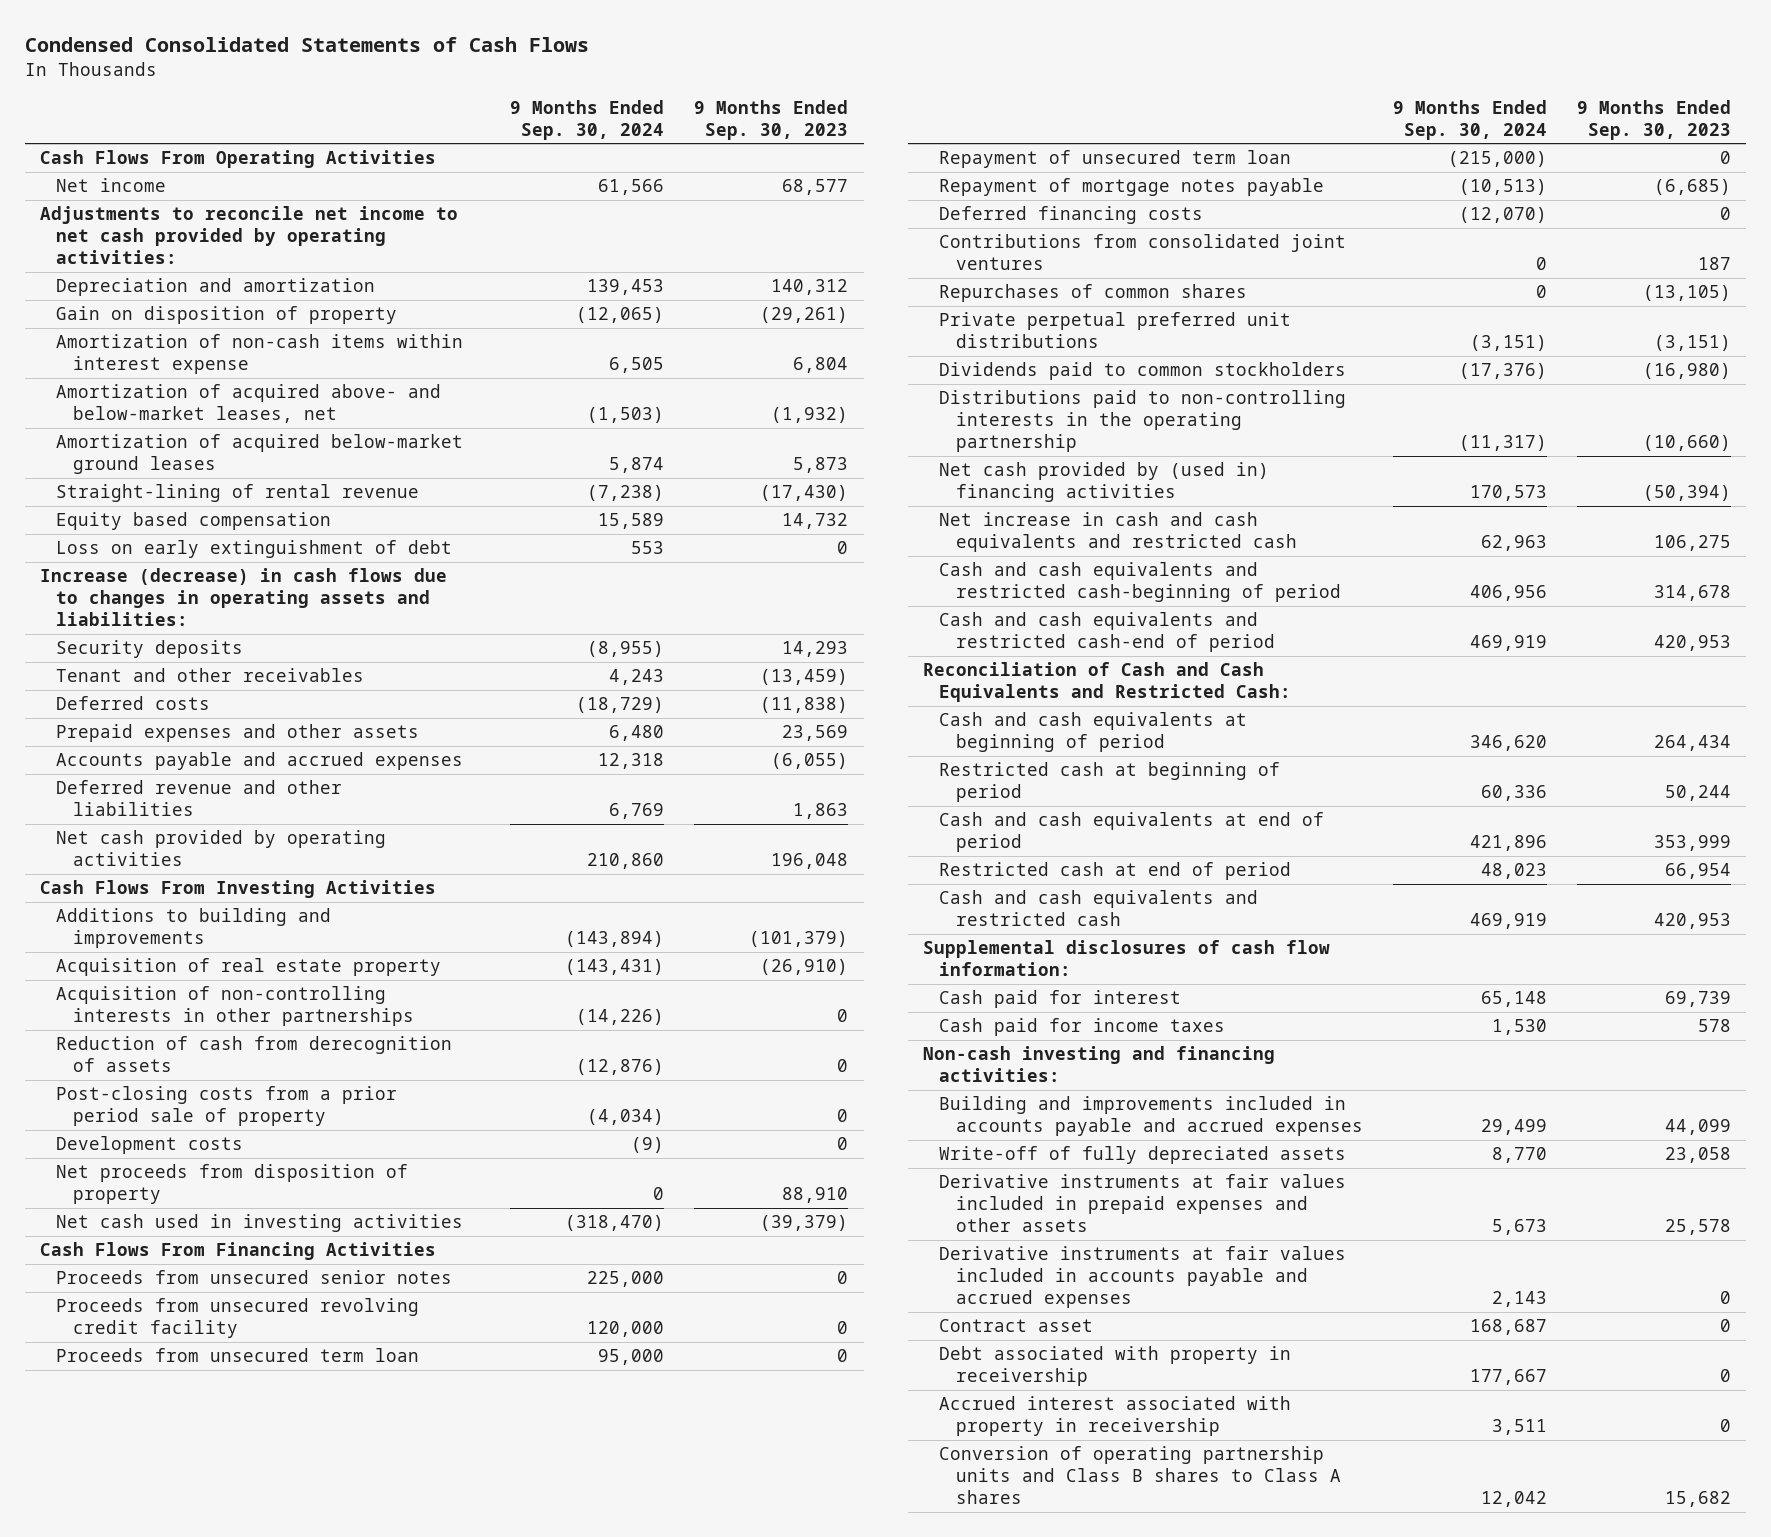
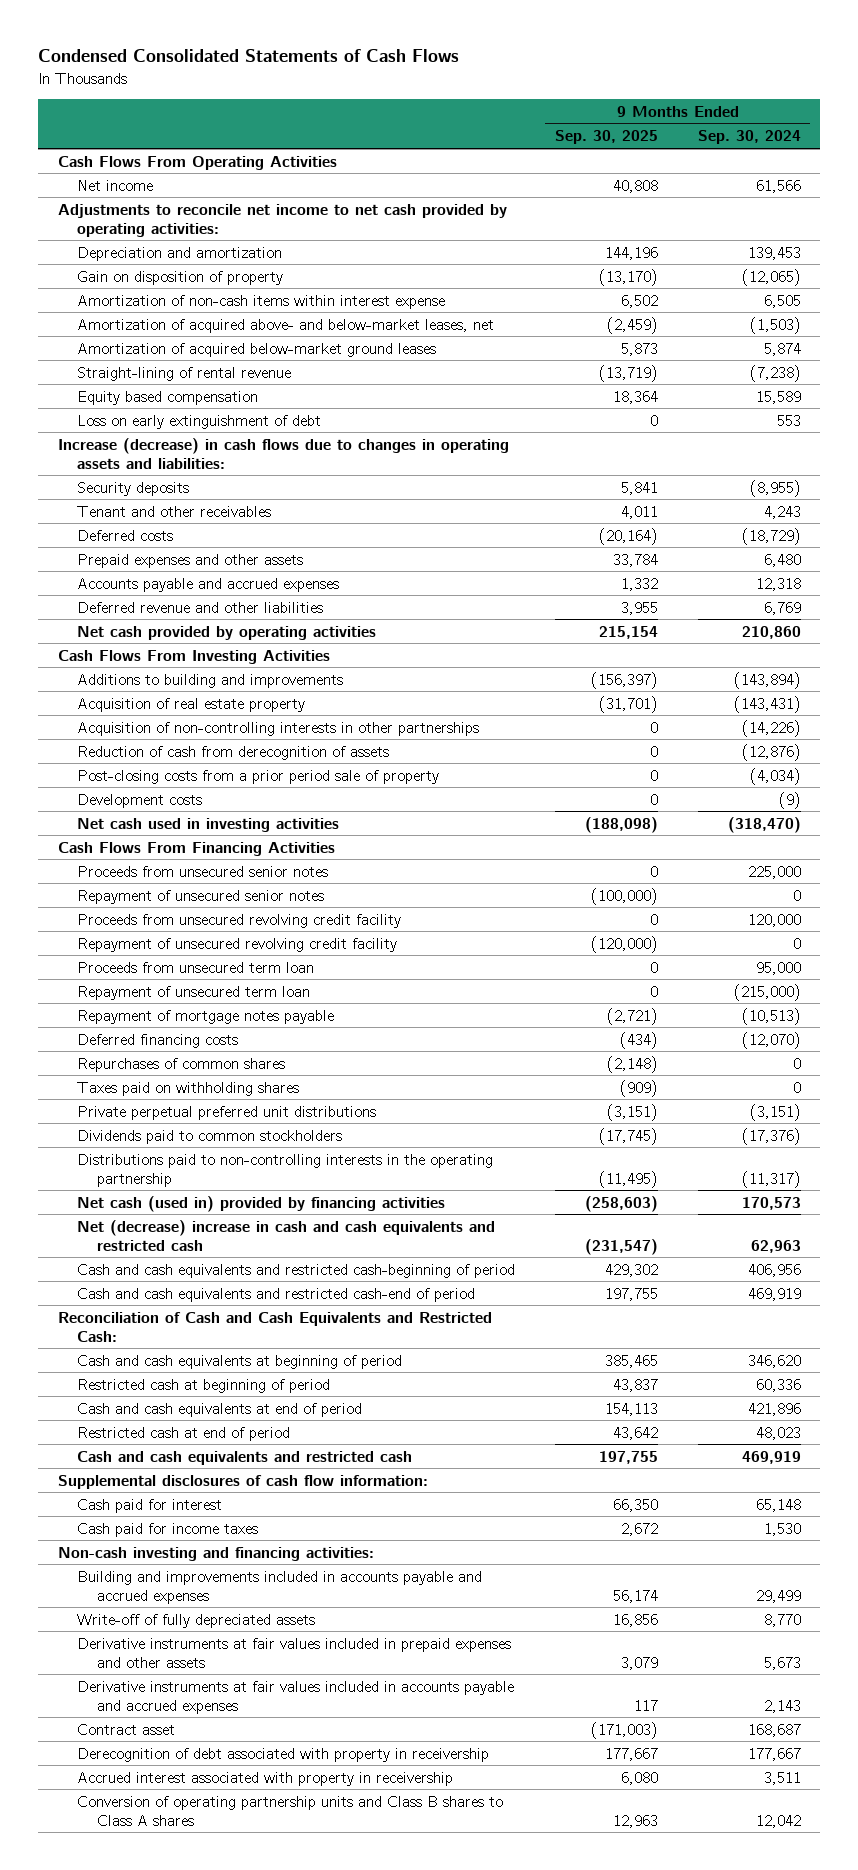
[694,99,849,140] 9 Months Ended Sep. 30, 2023 -> none
none -> [555,130,659,145] Sep. 30, 2025
[56,1164,409,1205] Net proceeds from disposition of property -> none
none -> [77,889,325,904] Repayment of unsecured senior notes
none -> [77,937,398,952] Repayment of unsecured revolving credit facility
[939,234,1347,271] Contributions from consolidated joint ventures -> none
none -> [77,1081,300,1096] Taxes paid on withholding shares
[939,462,1270,503] Net cash provided by (used in) financing activities -> [77,1195,446,1212] Net cash (used in) provided by financing activities
[939,512,1297,553] Net increase in cash and cash equivalents and restricted cash -> [77,1219,496,1251] Net (decrease) increase in cash and cash equivalents and restricted cash
[939,1346,1292,1387] Debt associated with property in receivership -> [77,1747,490,1762] Derecognition of debt associated with property in receivership

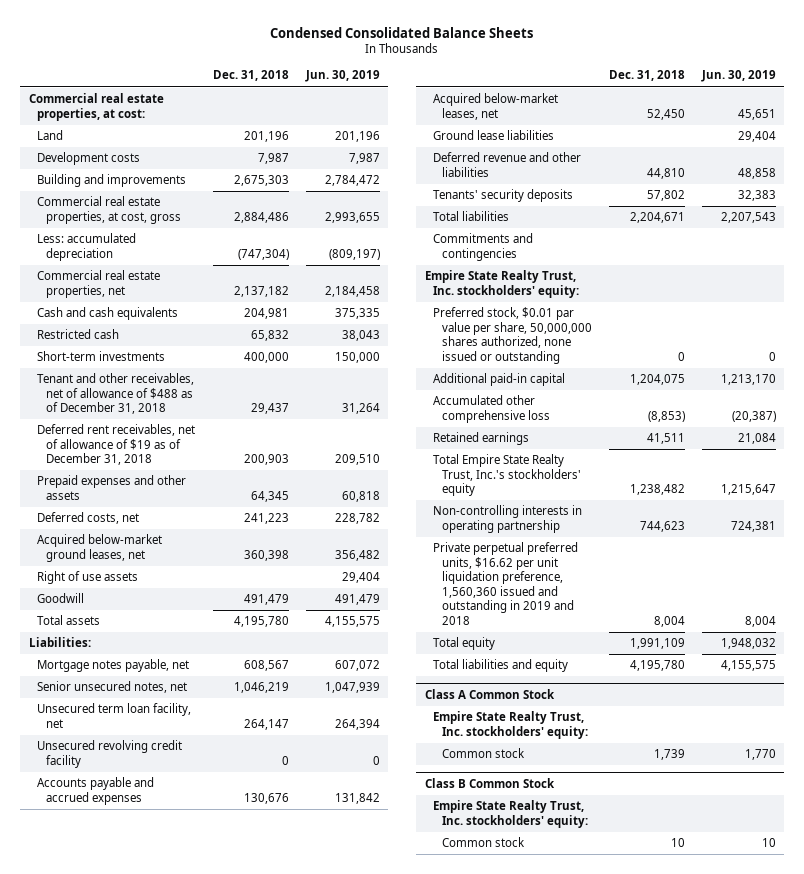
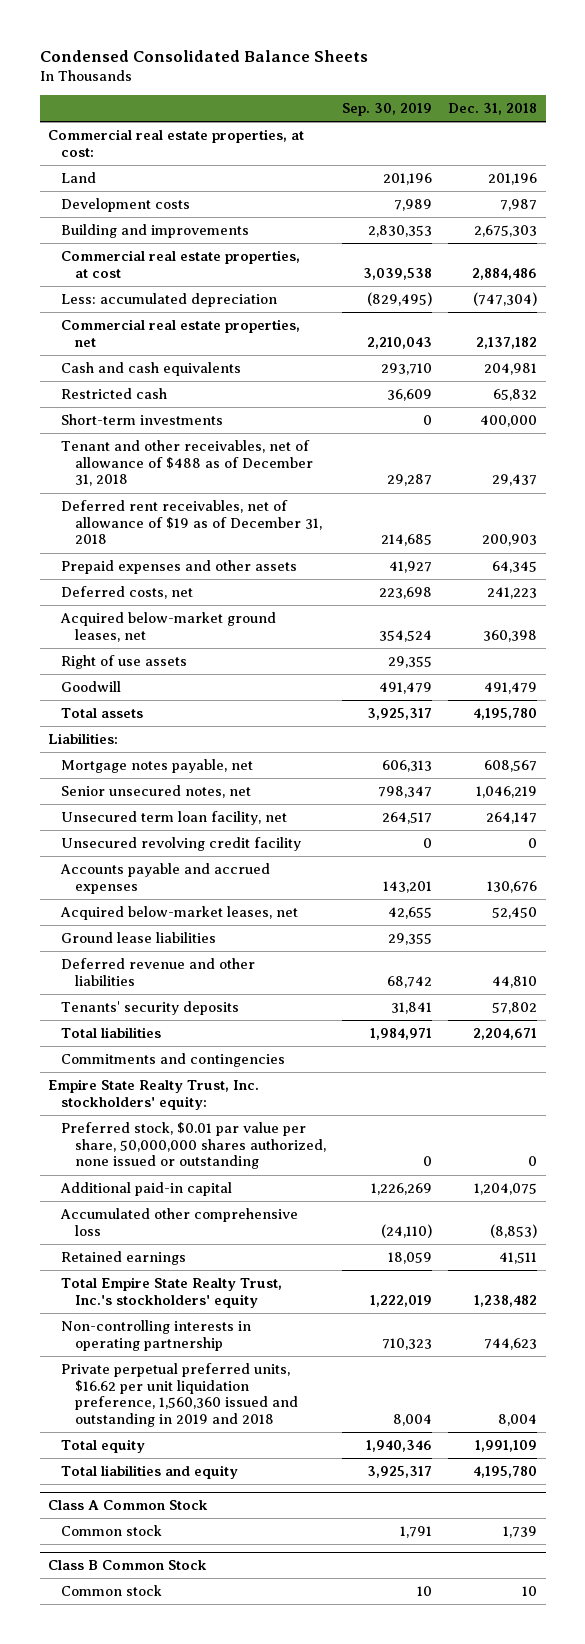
[304,70,380,83] Jun. 30, 2019 -> none
none -> [342,103,433,117] Sep. 30, 2019
[37,196,182,224] Commercial real estate properties, at cost, gross -> [61,249,301,278] Commercial real estate properties, at cost
[433,711,588,739] Empire State Realty Trust, Inc. stockholders' equity: -> none
[433,800,588,828] Empire State Realty Trust, Inc. stockholders' equity: -> none

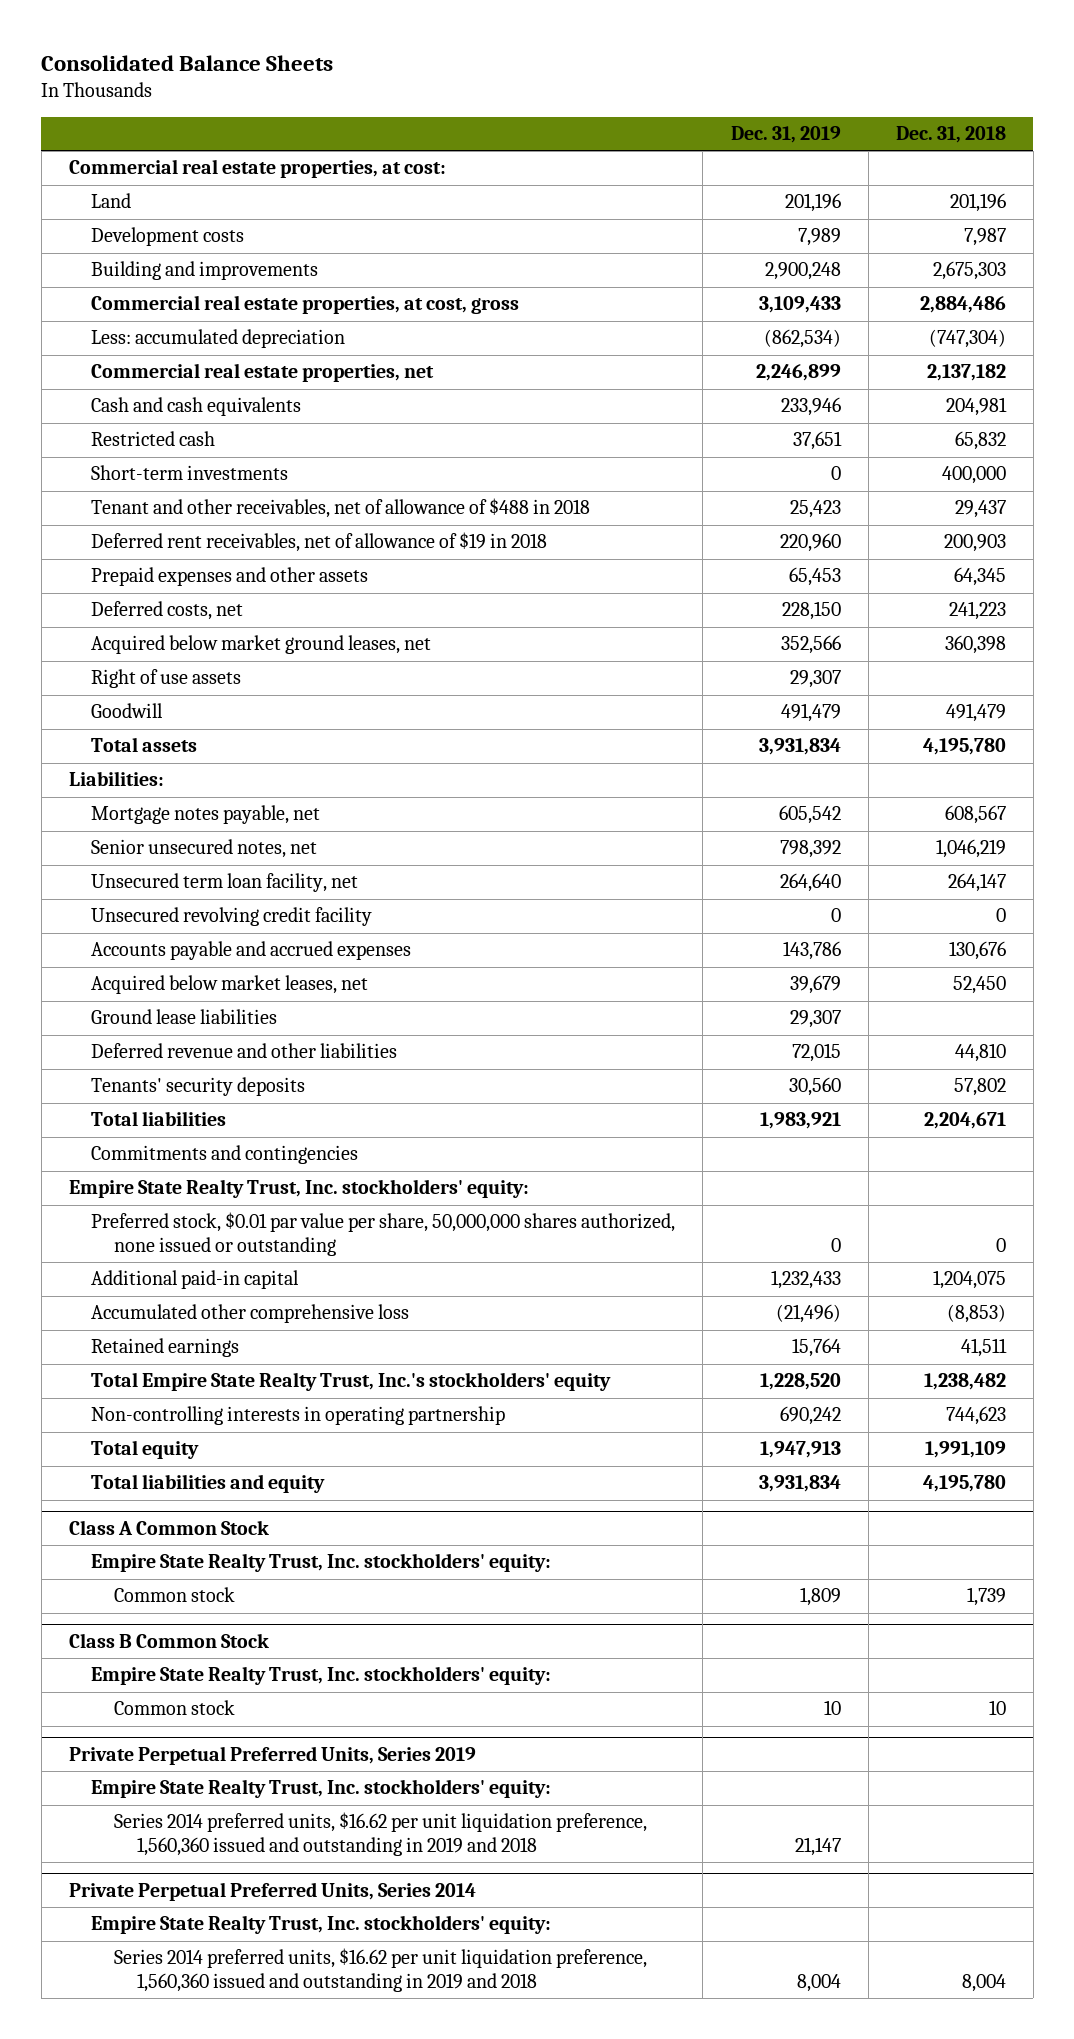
[39,49,368,62] Condensed Consolidated Balance Sheets -> [41,55,334,72] Consolidated Balance Sheets
[342,103,433,117] Sep. 30, 2019 -> none
none -> [730,126,841,144] Dec. 31, 2019
[61,249,301,278] Commercial real estate properties, at cost -> [91,295,520,315] Commercial real estate properties, at cost, gross
[61,439,313,487] Tenant and other receivables, net of allowance of $488 as of December 31, 2018 -> [91,498,591,519] Tenant and other receivables, net of allowance of $488 in 2018
[61,499,322,545] Deferred rent receivables, net of allowance of $19 as of December 31, 2018 -> [91,532,548,553] Deferred rent receivables, net of allowance of $19 in 2018
[60,611,277,642] Acquired below-market ground leases, net -> [91,635,432,655] Acquired below market ground leases, net
[60,905,299,920] Acquired below-market leases, net -> [91,975,369,995] Acquired below market leases, net
[61,1362,298,1428] Private perpetual preferred units, $16.62 per unit liquidation preference, 1,560,360 issued and outstanding in 2019 and 2018 -> none
none -> [91,1553,552,1573] Empire State Realty Trust, Inc. stockholders' equity:
none -> [91,1666,552,1686] Empire State Realty Trust, Inc. stockholders' equity:
none -> [68,1746,476,1766] Private Perpetual Preferred Units, Series 2019
none -> [91,1779,552,1799] Empire State Realty Trust, Inc. stockholders' equity:
none -> [114,1812,648,1856] Series 2014 preferred units, $16.62 per unit liquidation preference, 1,560,360 issued and outstanding in 2019 and 2018
none -> [68,1882,476,1902] Private Perpetual Preferred Units, Series 2014
none -> [91,1915,552,1935] Empire State Realty Trust, Inc. stockholders' equity:
none -> [114,1948,648,1992] Series 2014 preferred units, $16.62 per unit liquidation preference, 1,560,360 issued and outstanding in 2019 and 2018

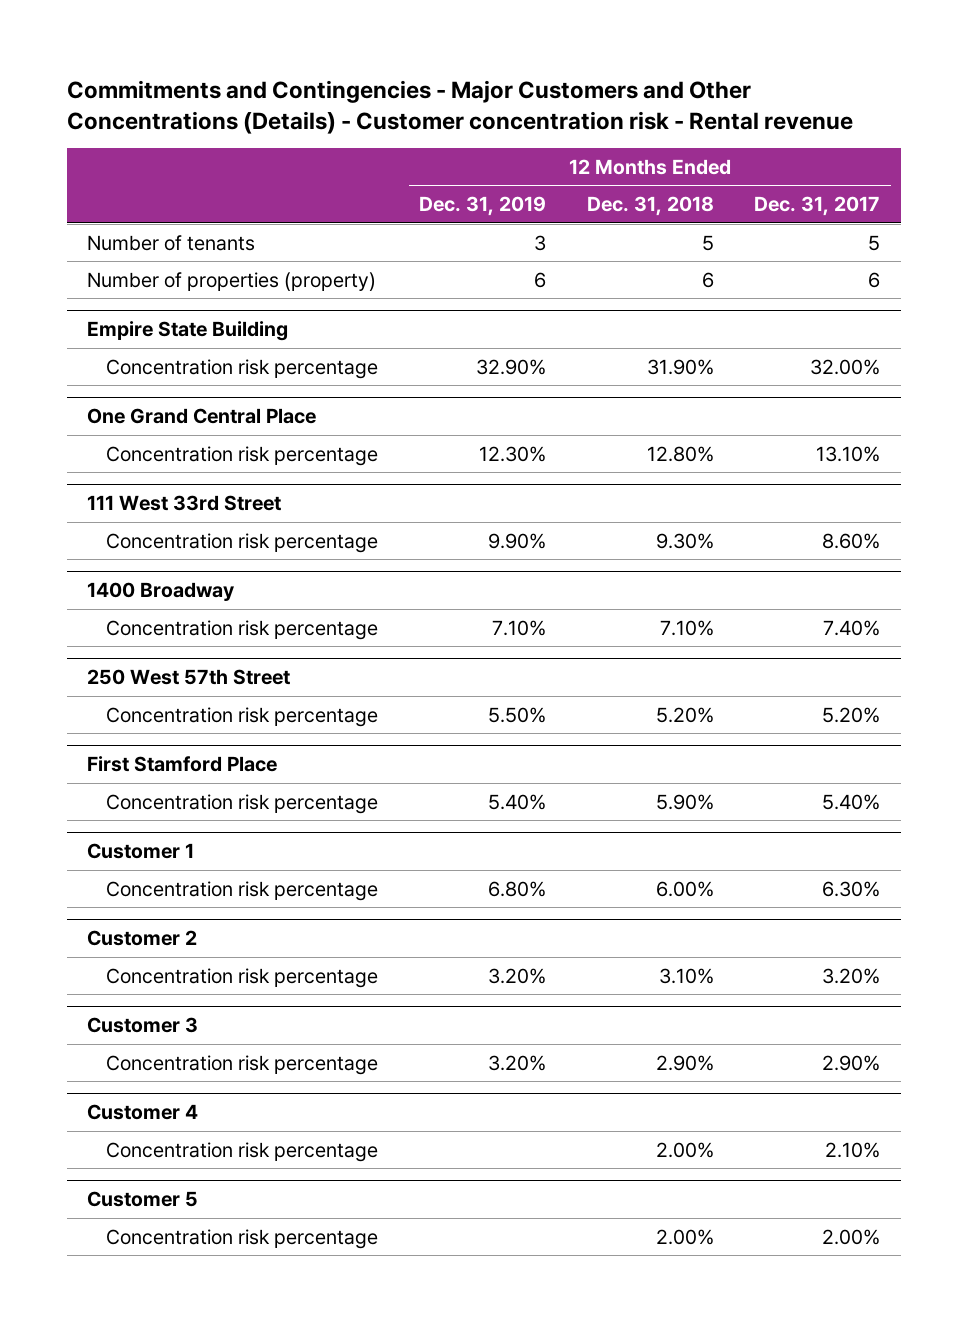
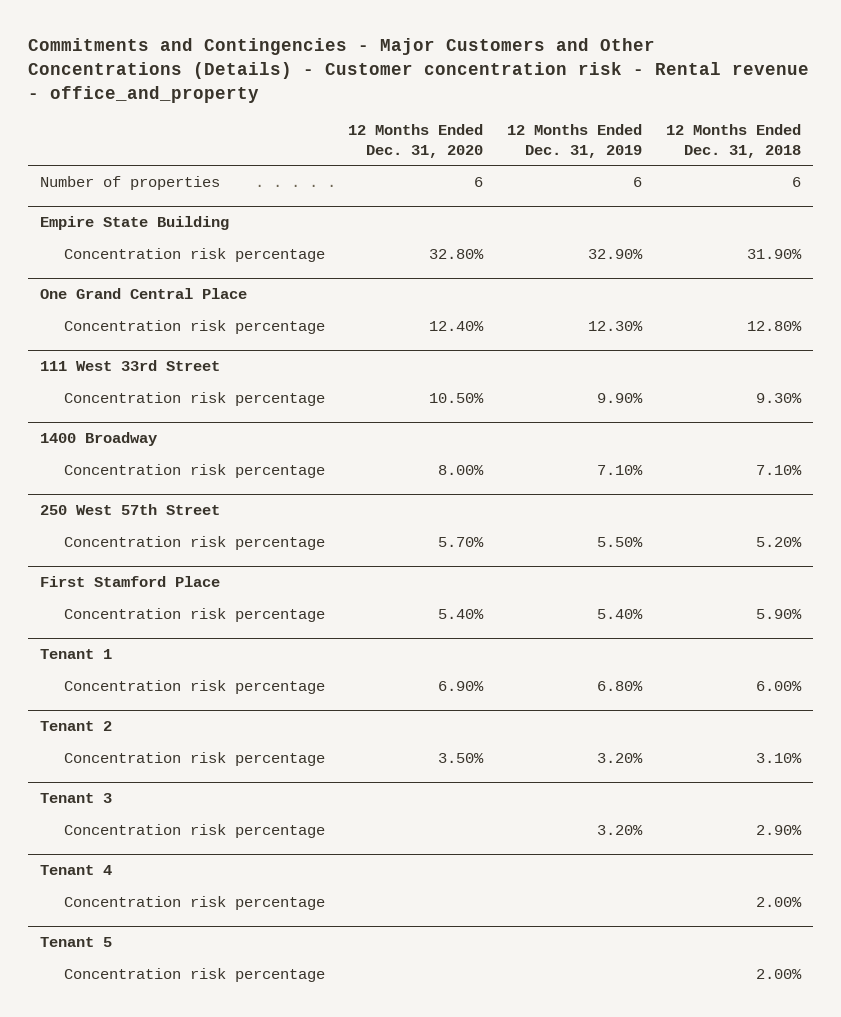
[66,79,853,134] Commitments and Contingencies - Major Customers and Other Concentrations (Details) - Customer concentration risk - Rental revenue -> [27,38,809,104] Commitments and Contingencies - Major Customers and Other Concentrations (Details) - Customer concentration risk - Rental revenue - office_and_property
[754,196,881,217] Dec. 31, 2017 -> none
none -> [348,124,484,158] 12 Months Ended Dec. 31, 2020
[86,234,255,251] Number of tenants -> none
[86,271,376,291] Number of properties (property) -> [39,175,220,190] Number of properties
[86,843,194,860] Customer 1 -> [39,649,112,660] Tenant 1
[86,930,197,947] Customer 2 -> [39,721,112,732] Tenant 2
[86,1017,198,1034] Customer 3 -> [39,793,112,804] Tenant 3
[86,1104,198,1121] Customer 4 -> [39,865,112,876] Tenant 4
[86,1191,198,1208] Customer 5 -> [39,937,112,948] Tenant 5

